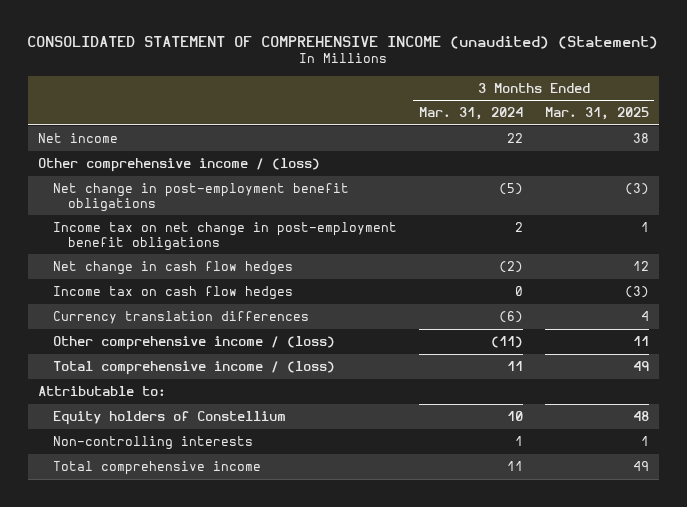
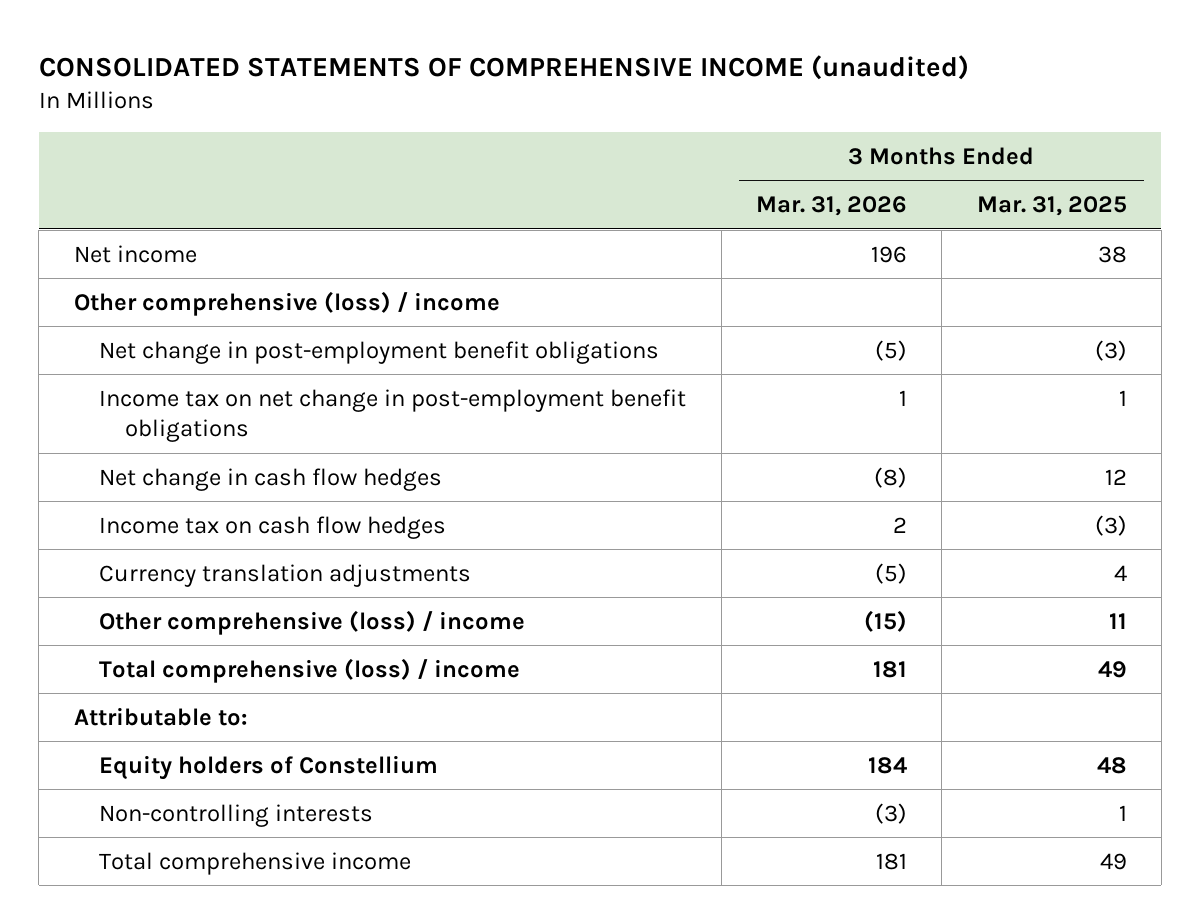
[27,35,659,49] CONSOLIDATED STATEMENT OF COMPREHENSIVE INCOME (unaudited) (Statement) -> [38,54,969,80] CONSOLIDATED STATEMENTS OF COMPREHENSIVE INCOME (unaudited)
[418,107,523,121] Mar. 31, 2024 -> none
none -> [755,196,907,217] Mar. 31, 2026
[38,157,321,172] Other comprehensive income / (loss) -> [73,290,500,316] Other comprehensive (loss) / income
[53,310,310,324] Currency translation differences -> [99,563,472,587] Currency translation adjustments
[53,335,336,350] Other comprehensive income / (loss) -> [99,609,526,635] Other comprehensive (loss) / income
[53,360,336,375] Total comprehensive income / (loss) -> [99,657,521,683] Total comprehensive (loss) / income

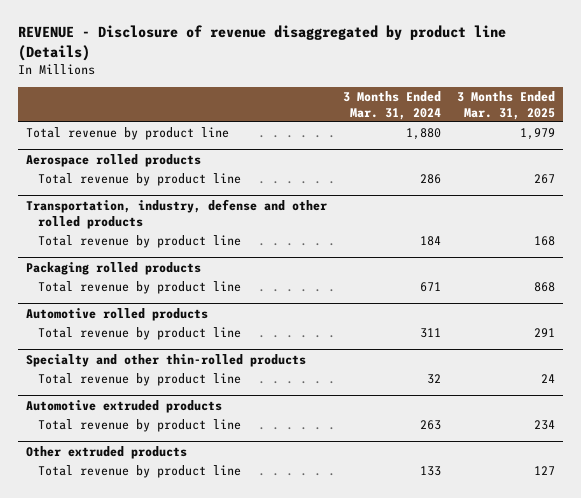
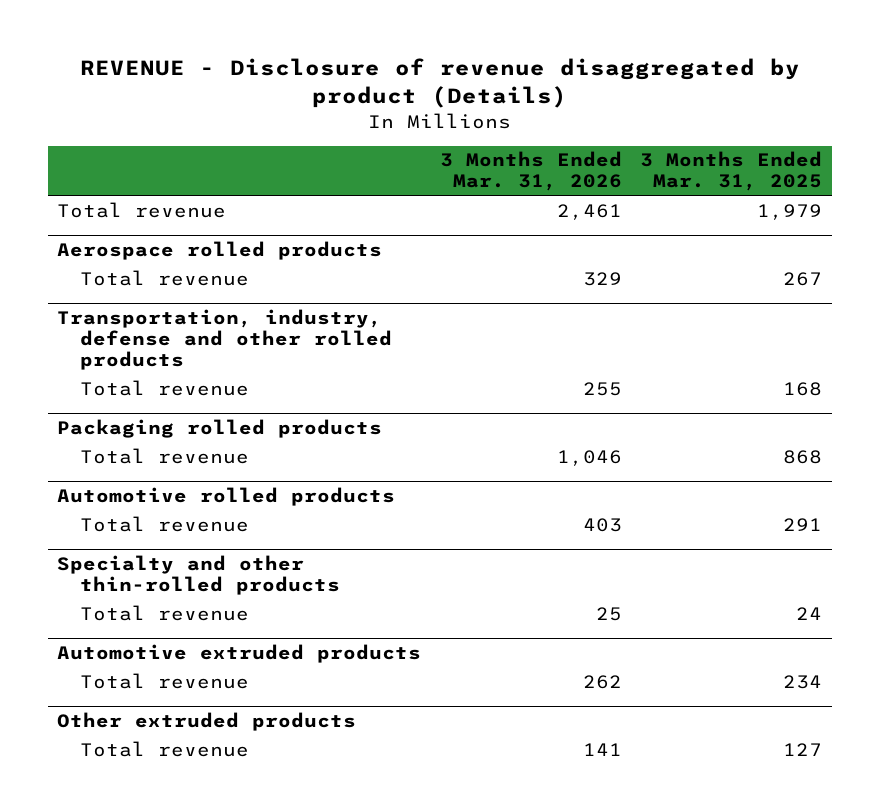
[17,25,506,62] REVENUE - Disclosure of revenue disaggregated by product line (Details) -> [79,58,800,109] REVENUE - Disclosure of revenue disaggregated by product (Details)
[342,90,441,120] 3 Months Ended Mar. 31, 2024 -> none
none -> [439,151,622,192] 3 Months Ended Mar. 31, 2026
[25,126,229,140] Total revenue by product line -> [56,201,226,218] Total revenue
[38,172,242,186] Total revenue by product line -> [79,269,249,286] Total revenue
[38,234,242,248] Total revenue by product line -> [79,379,249,396] Total revenue
[38,280,242,294] Total revenue by product line -> [79,447,249,464] Total revenue
[38,326,242,340] Total revenue by product line -> [79,515,249,532] Total revenue
[38,372,242,386] Total revenue by product line -> [79,604,249,621] Total revenue
[38,418,242,432] Total revenue by product line -> [79,672,249,689] Total revenue
[38,464,242,478] Total revenue by product line -> [79,740,249,757] Total revenue

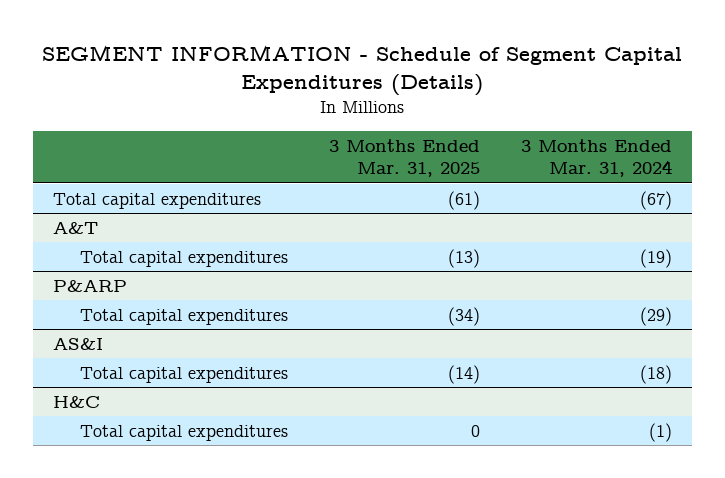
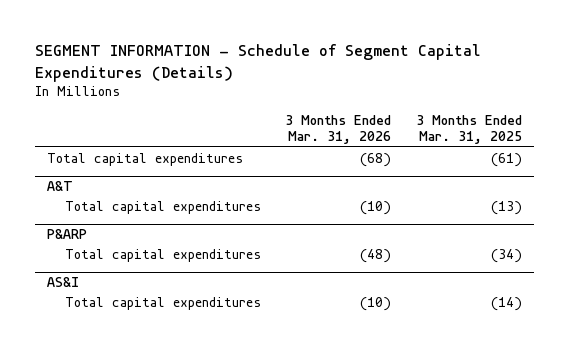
[520,138,672,177] 3 Months Ended Mar. 31, 2024 -> none
none -> [285,114,392,145] 3 Months Ended Mar. 31, 2026
[53,395,101,408] H&C -> none
[79,424,288,441] Total capital expenditures -> none

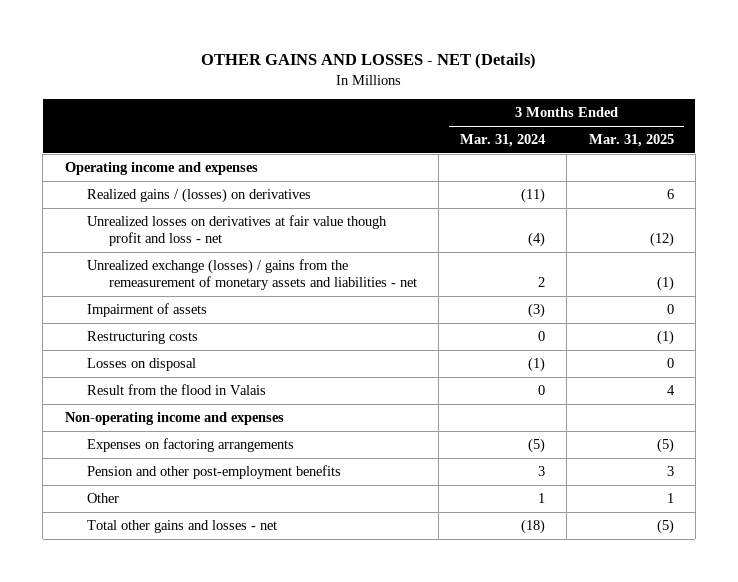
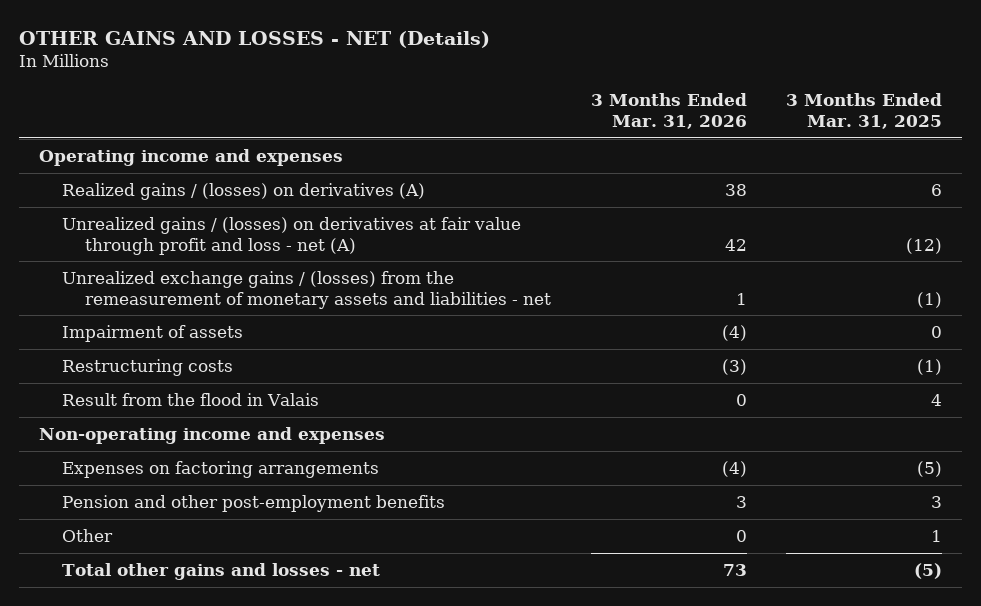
[460,134,546,148] Mar. 31, 2024 -> none
none -> [590,93,747,129] 3 Months Ended Mar. 31, 2026
[86,187,311,203] Realized gains / (losses) on derivatives -> [61,182,425,200] Realized gains / (losses) on derivatives (A)
[86,214,387,247] Unrealized losses on derivatives at fair value though profit and loss - net -> [61,216,521,255] Unrealized gains / (losses) on derivatives at fair value through profit and loss - net (A)
[86,258,417,291] Unrealized exchange (losses) / gains from the remeasurement of monetary assets and liabilities - net -> [61,270,552,309] Unrealized exchange gains / (losses) from the remeasurement of monetary assets and liabilities - net
[86,357,196,371] Losses on disposal -> none

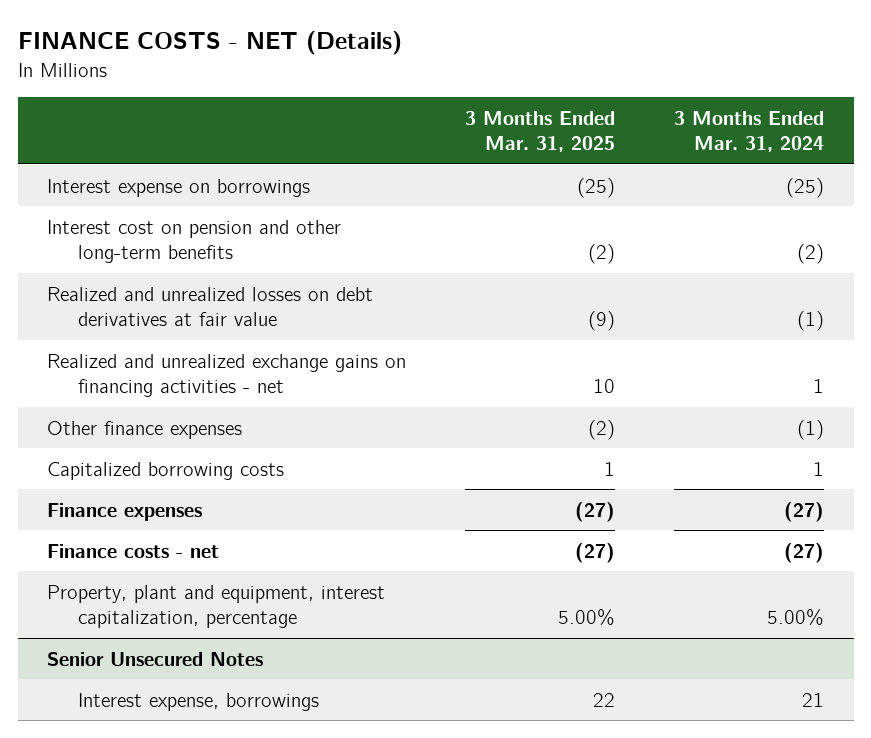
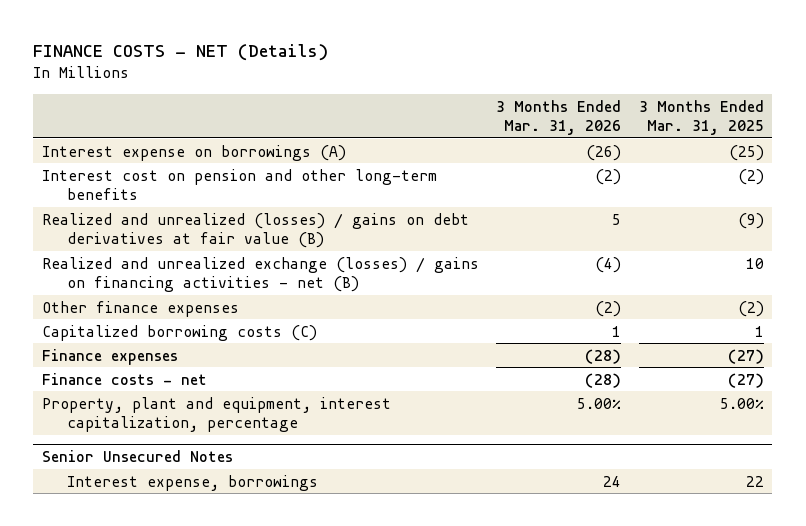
[674,110,825,153] 3 Months Ended Mar. 31, 2024 -> none
none -> [496,99,622,135] 3 Months Ended Mar. 31, 2026
[47,178,311,197] Interest expense on borrowings -> [41,144,346,161] Interest expense on borrowings (A)
[47,286,374,327] Realized and unrealized losses on debt derivatives at fair value -> [41,212,469,248] Realized and unrealized (losses) / gains on debt derivatives at fair value (B)
[47,353,407,398] Realized and unrealized exchange gains on financing activities - net -> [41,256,479,292] Realized and unrealized exchange (losses) / gains on financing activities - net (B)
[47,461,285,480] Capitalized borrowing costs -> [41,324,317,341] Capitalized borrowing costs (C)

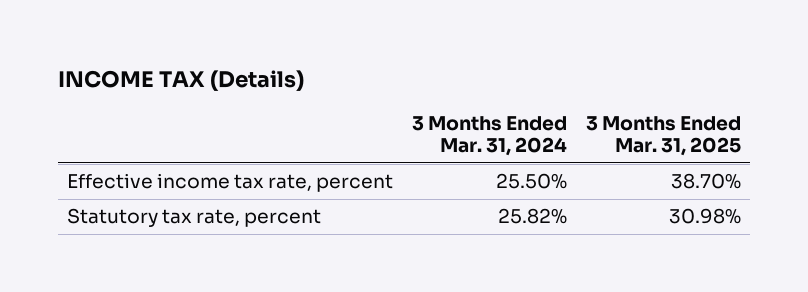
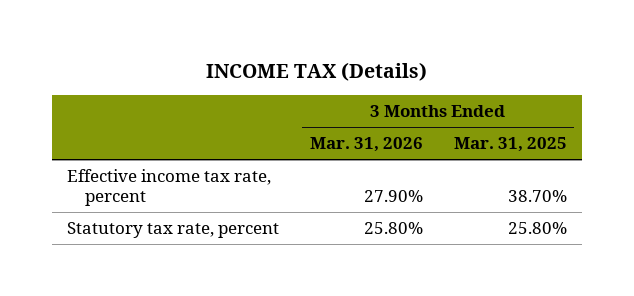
[412,115,568,157] 3 Months Ended Mar. 31, 2024 -> none
none -> [309,137,423,153] Mar. 31, 2026
[668,208,741,225] 30.98% -> [507,222,567,235] 25.80%

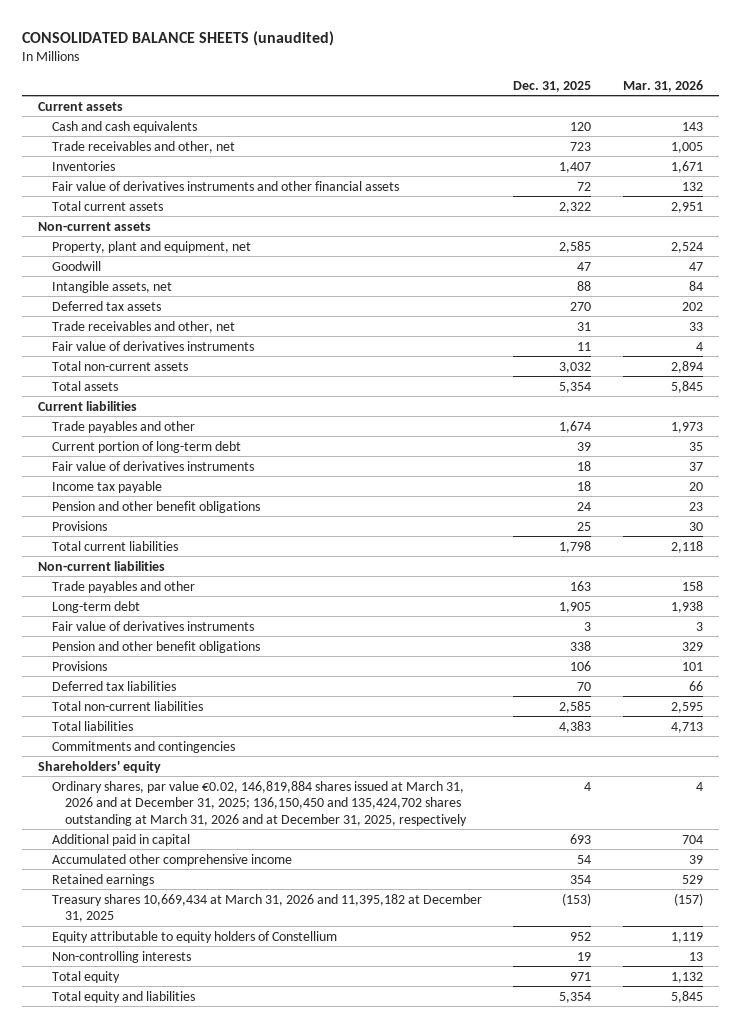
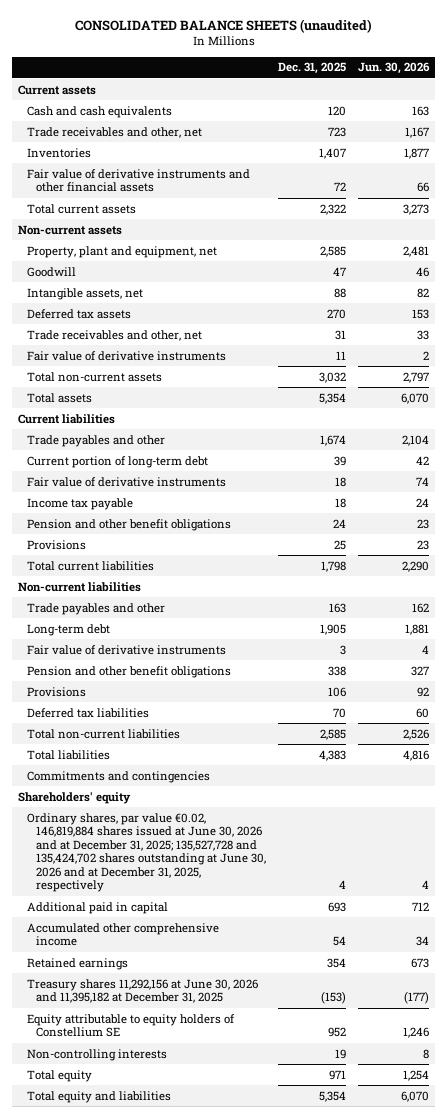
[622,79,703,92] Mar. 31, 2026 -> none
none -> [358,62,431,75] Jun. 30, 2026
[51,180,399,191] Fair value of derivatives instruments and other financial assets -> [27,168,251,193] Fair value of derivative instruments and other financial assets
[51,340,254,351] Fair value of derivatives instruments -> [27,350,227,361] Fair value of derivative instruments
[51,460,254,471] Fair value of derivatives instruments -> [27,476,227,487] Fair value of derivative instruments
[51,620,254,631] Fair value of derivatives instruments -> [27,644,227,655] Fair value of derivative instruments
[51,780,468,826] Ordinary shares, par value €0.02, 146,819,884 shares issued at March 31, 2026 and at December 31, 2025; 136,150,450 and 135,424,702 shares outstanding at March 31, 2026 and at December 31, 2025, respectively -> [27,812,267,893] Ordinary shares, par value €0.02, 146,819,884 shares issued at June 30, 2026 and at December 31, 2025; 135,527,728 and 135,424,702 shares outstanding at June 30, 2026 and at December 31, 2025, respectively
[51,893,482,923] Treasury shares 10,669,434 at March 31, 2026 and 11,395,182 at December 31, 2025 -> [27,978,259,1004] Treasury shares 11,292,156 at June 30, 2026 and 11,395,182 at December 31, 2025
[51,930,337,943] Equity attributable to equity holders of Constellium -> [27,1013,236,1038] Equity attributable to equity holders of Constellium SE

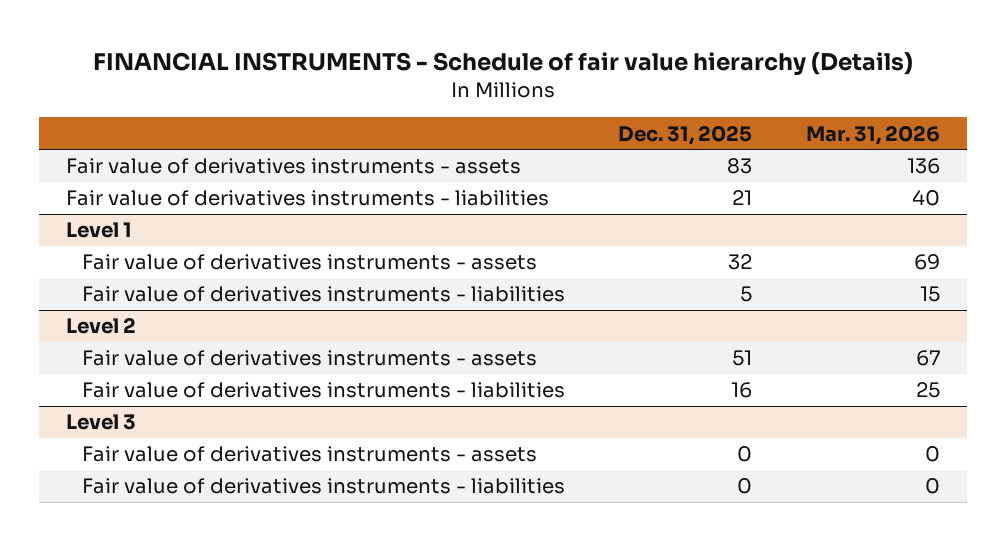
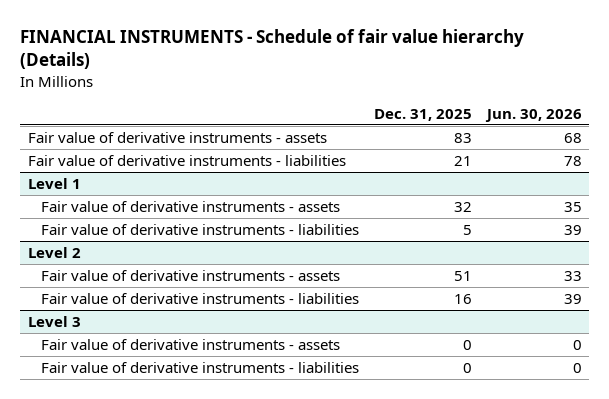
[805,124,940,145] Mar. 31, 2026 -> none
none -> [484,108,582,122] Jun. 30, 2026
[65,158,521,175] Fair value of derivatives instruments - assets -> [27,131,327,143] Fair value of derivative instruments - assets
[65,190,549,207] Fair value of derivatives instruments - liabilities -> [27,154,346,166] Fair value of derivative instruments - liabilities
[82,254,538,271] Fair value of derivatives instruments - assets -> [40,200,340,212] Fair value of derivative instruments - assets
[82,286,566,303] Fair value of derivatives instruments - liabilities -> [40,223,359,235] Fair value of derivative instruments - liabilities
[82,350,538,367] Fair value of derivatives instruments - assets -> [40,269,340,281] Fair value of derivative instruments - assets
[82,382,566,399] Fair value of derivatives instruments - liabilities -> [40,292,359,304] Fair value of derivative instruments - liabilities
[82,446,538,463] Fair value of derivatives instruments - assets -> [40,338,340,350] Fair value of derivative instruments - assets
[82,478,566,495] Fair value of derivatives instruments - liabilities -> [40,361,359,373] Fair value of derivative instruments - liabilities

